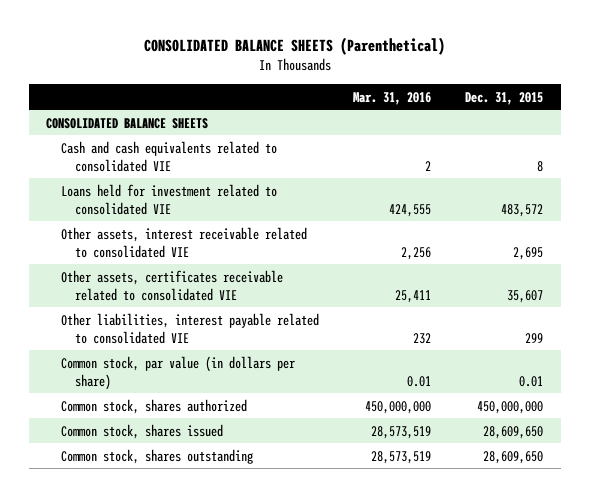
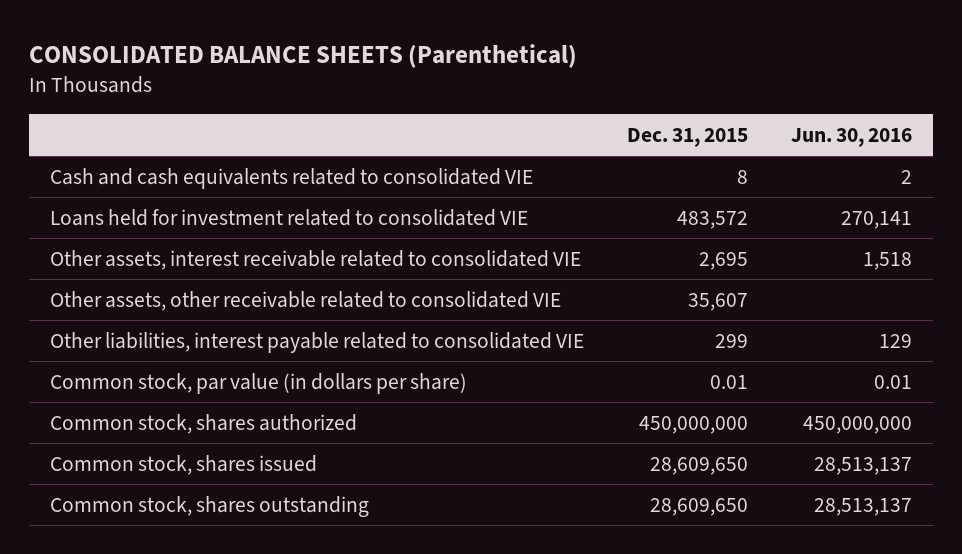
[352,91,431,105] Mar. 31, 2016 -> none
none -> [790,127,912,147] Jun. 30, 2016
[46,117,209,129] CONSOLIDATED BALANCE SHEETS -> none
[60,269,283,301] Other assets, certificates receivable related to consolidated VIE -> [50,290,562,311] Other assets, other receivable related to consolidated VIE

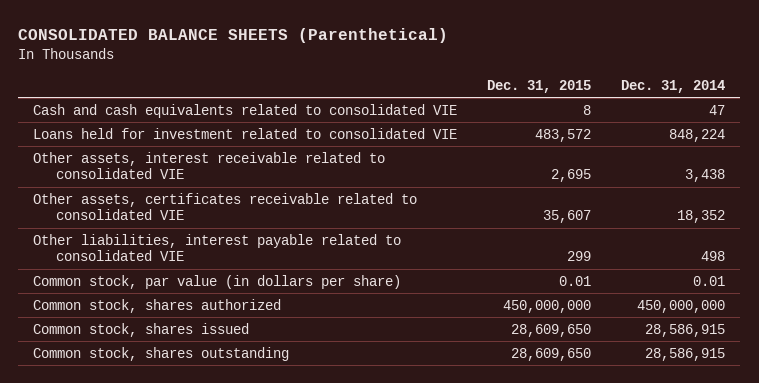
[790,127,912,147] Jun. 30, 2016 -> none
none -> [621,79,726,93] Dec. 31, 2014
[50,290,562,311] Other assets, other receivable related to consolidated VIE -> [33,192,418,221] Other assets, certificates receivable related to consolidated VIE

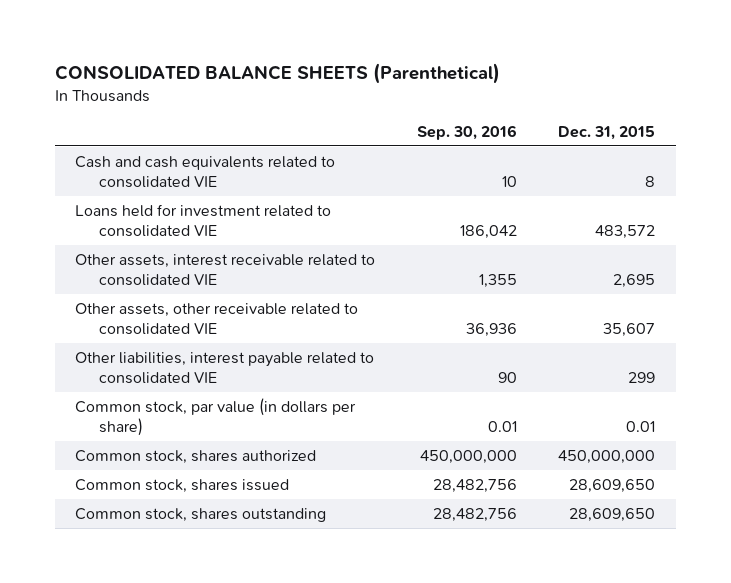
[621,79,726,93] Dec. 31, 2014 -> none
none -> [416,124,517,140] Sep. 30, 2016
[33,192,418,221] Other assets, certificates receivable related to consolidated VIE -> [75,302,359,336] Other assets, other receivable related to consolidated VIE

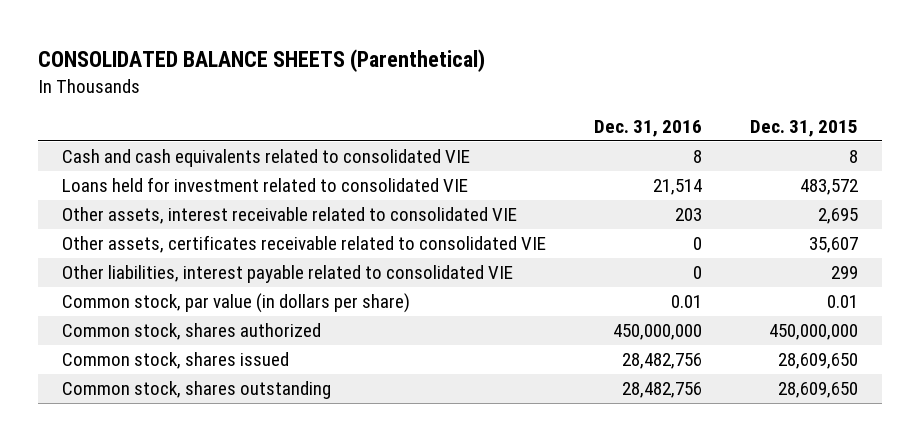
[416,124,517,140] Sep. 30, 2016 -> none
none -> [593,119,702,137] Dec. 31, 2016
[75,302,359,336] Other assets, other receivable related to consolidated VIE -> [61,235,546,254] Other assets, certificates receivable related to consolidated VIE

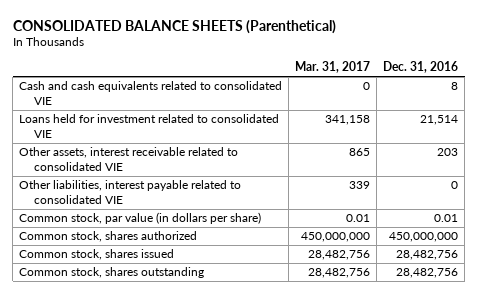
[749,119,858,137] Dec. 31, 2015 -> none
none -> [295,61,371,74] Mar. 31, 2017
[61,235,546,254] Other assets, certificates receivable related to consolidated VIE -> none

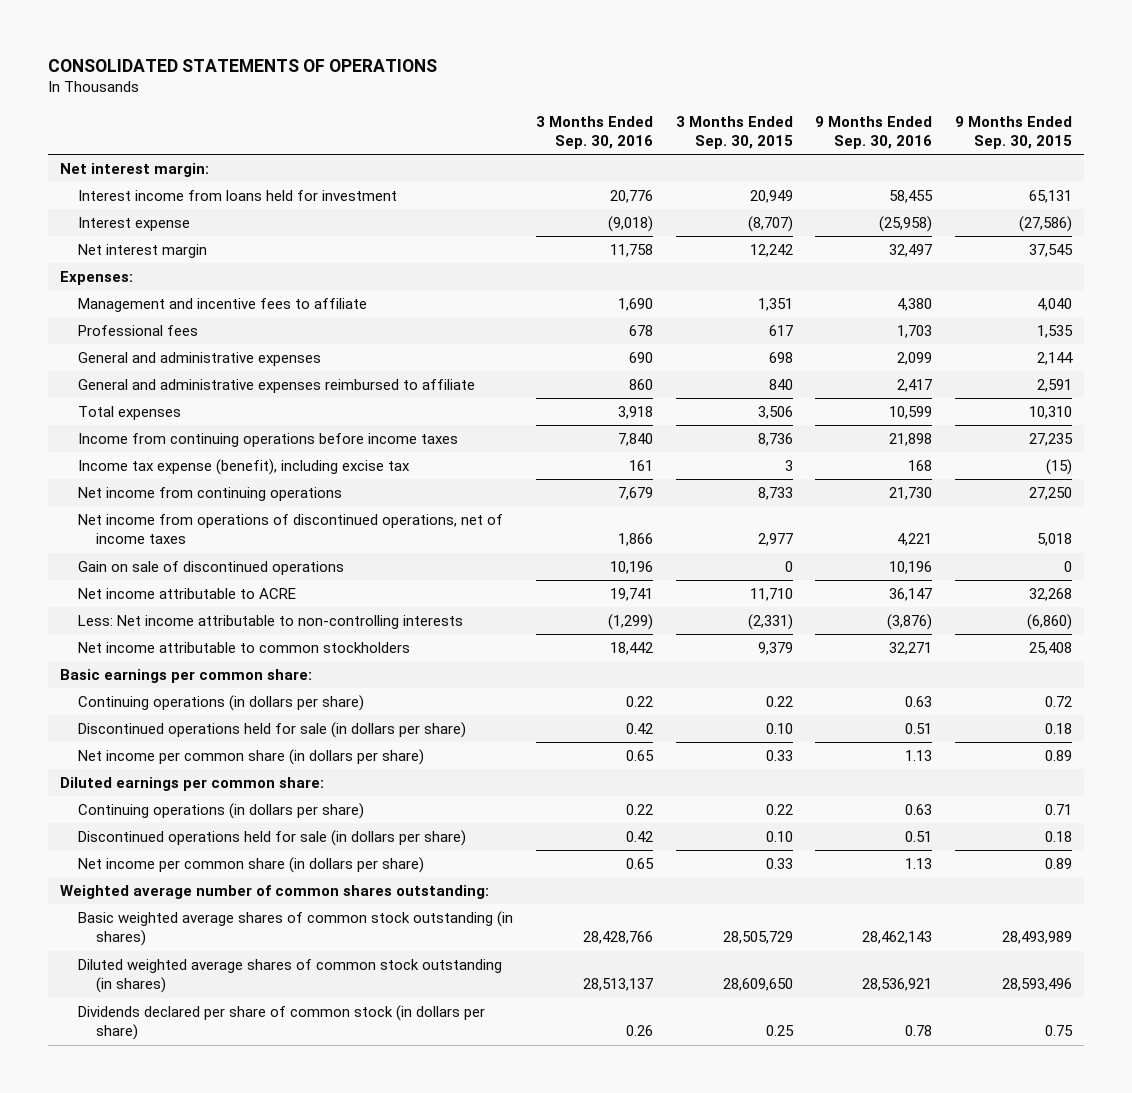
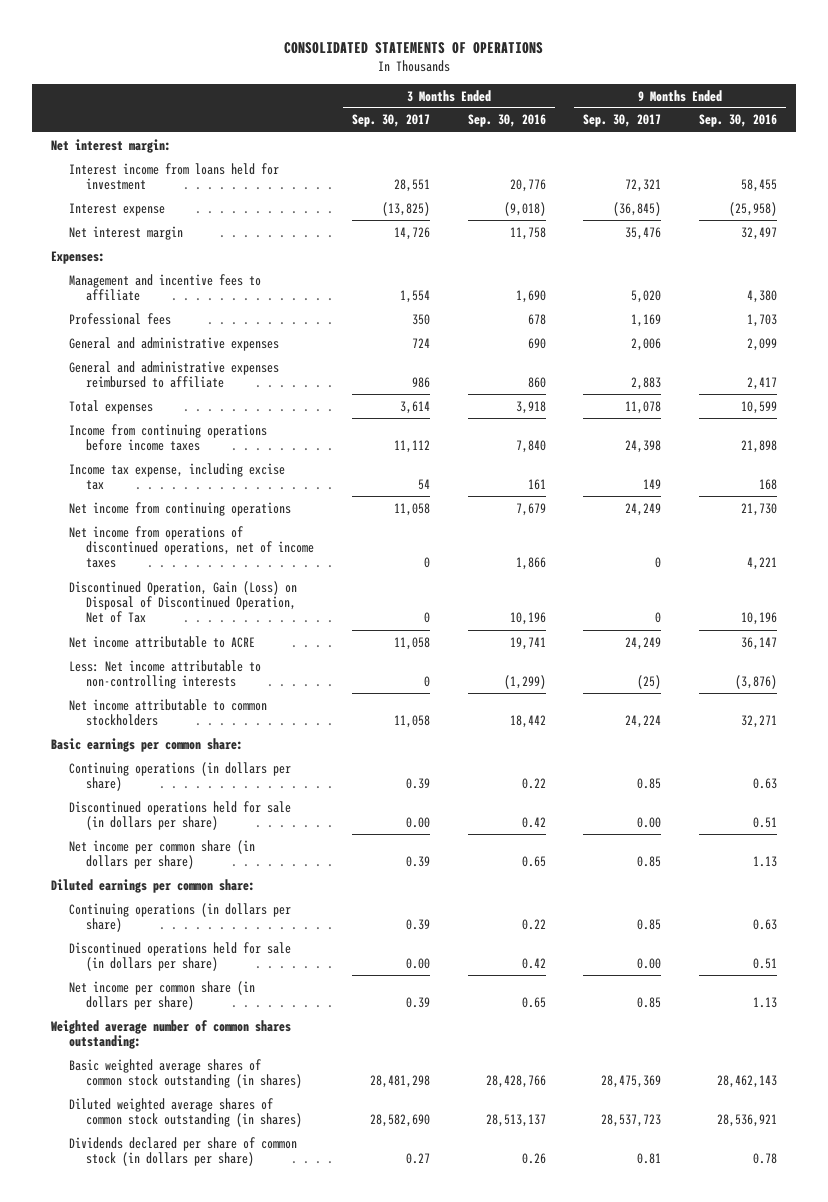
[675,115,793,149] 3 Months Ended Sep. 30, 2015 -> none
[955,115,1073,149] 9 Months Ended Sep. 30, 2015 -> none
none -> [351,114,430,128] Sep. 30, 2017
none -> [583,114,662,128] Sep. 30, 2017
[78,459,411,476] Income tax expense (benefit), including excise tax -> [68,462,285,490] Income tax expense, including excise tax
[78,561,345,576] Gain on sale of discontinued operations -> [68,580,297,624] Discontinued Operation, Gain (Loss) on Disposal of Discontinued Operation, Net of Tax

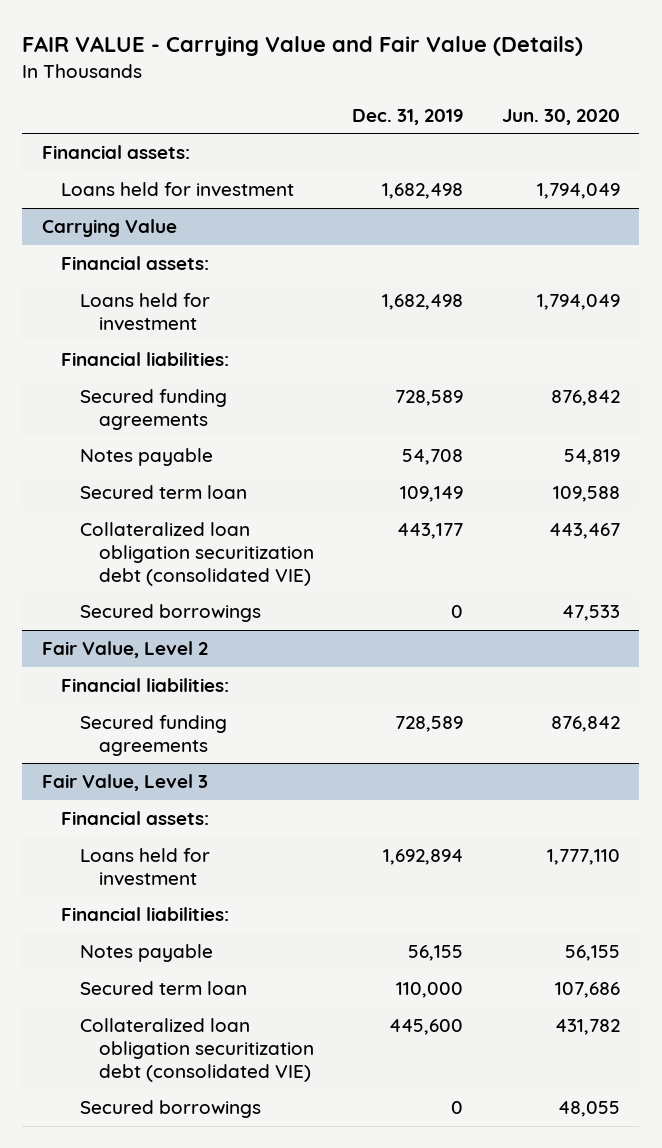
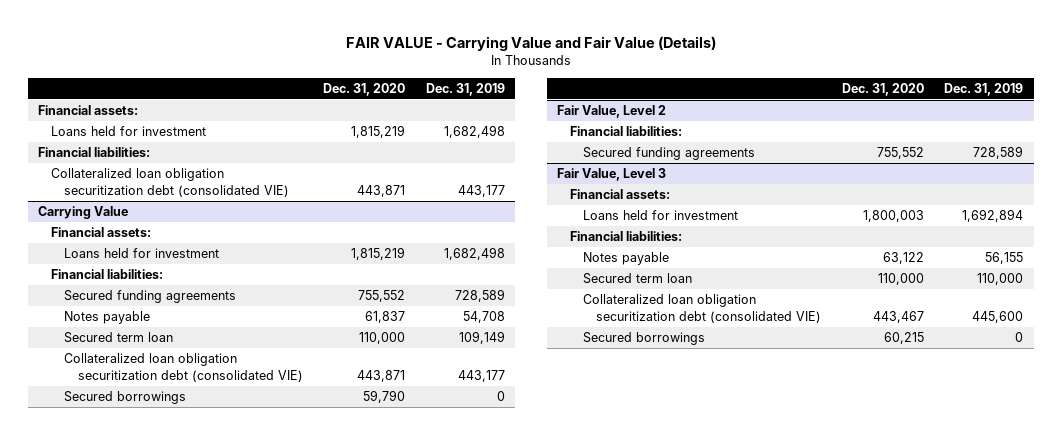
[501,108,620,125] Jun. 30, 2020 -> none
none -> [323,82,406,96] Dec. 31, 2020
none -> [38,147,151,158] Financial liabilities:
none -> [51,168,290,197] Collateralized loan obligation securitization debt (consolidated VIE)

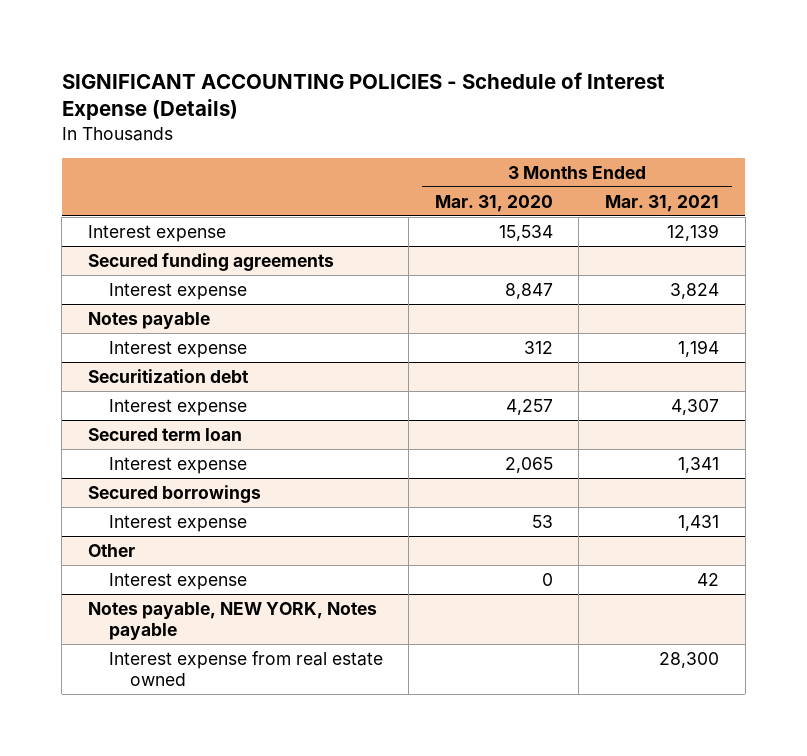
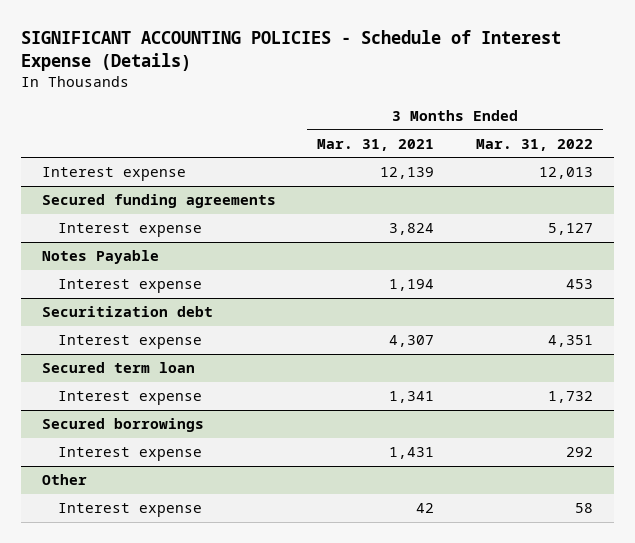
[434,194,553,212] Mar. 31, 2020 -> none
none -> [475,138,593,151] Mar. 31, 2022
[87,311,210,329] Notes payable -> [41,250,159,265] Notes Payable
[87,601,377,641] Notes payable, NEW YORK, Notes payable -> none
[108,650,383,687] Interest expense from real estate owned -> none

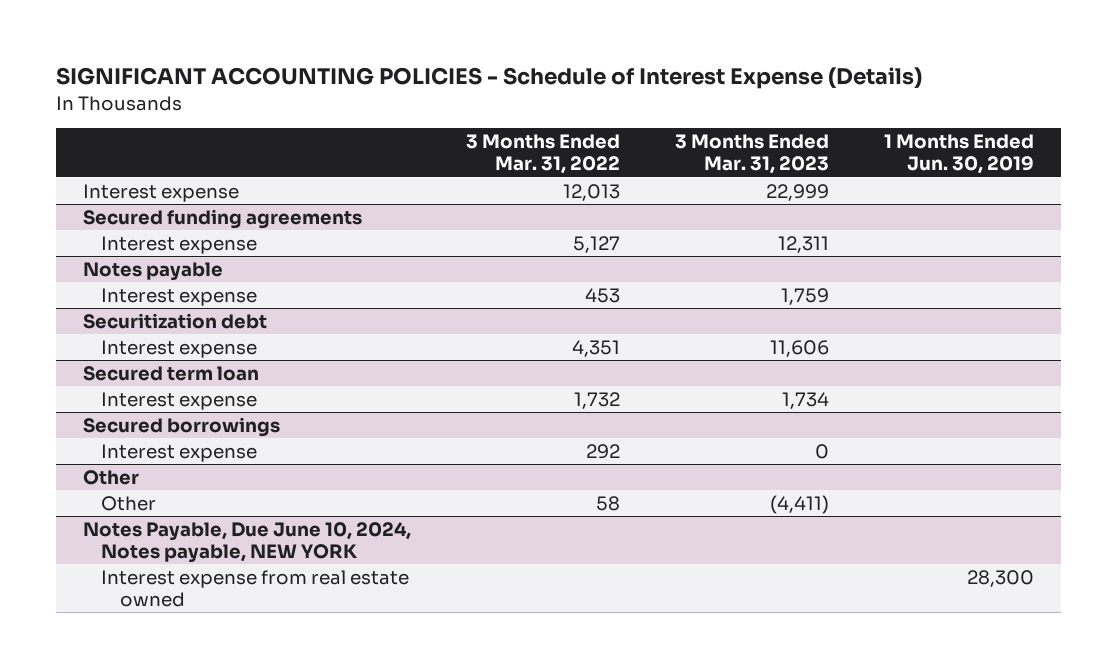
[317,138,435,151] Mar. 31, 2021 -> none
none -> [674,134,829,175] 3 Months Ended Mar. 31, 2023
none -> [883,134,1034,175] 1 Months Ended Jun. 30, 2019
[41,250,159,265] Notes Payable -> [83,262,224,282] Notes payable
[58,503,203,518] Interest expense -> none
none -> [101,496,157,512] Other
none -> [83,522,412,563] Notes Payable, Due June 10, 2024, Notes payable, NEW YORK
none -> [101,570,410,607] Interest expense from real estate owned

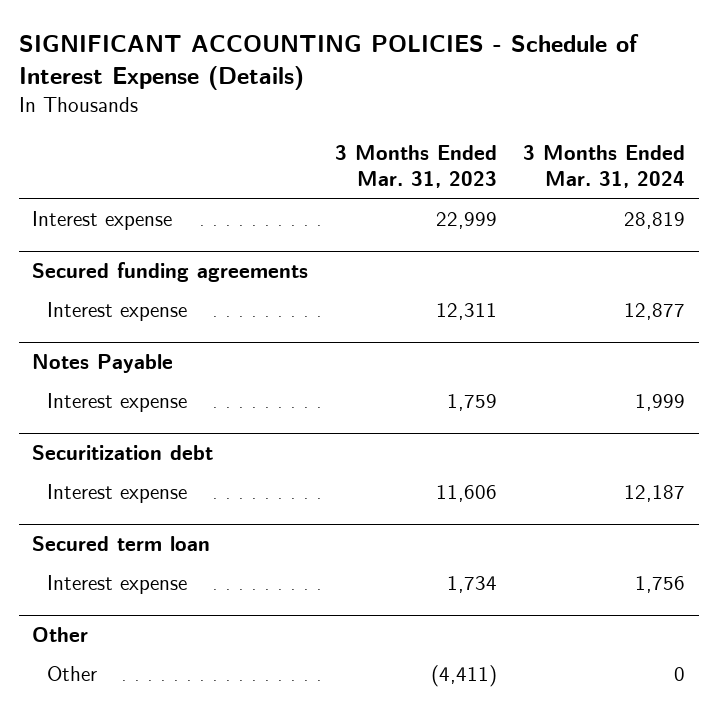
[465,134,620,175] 3 Months Ended Mar. 31, 2022 -> none
[883,134,1034,175] 1 Months Ended Jun. 30, 2019 -> none
none -> [523,144,686,189] 3 Months Ended Mar. 31, 2024
[83,262,224,282] Notes payable -> [32,353,174,373] Notes Payable
[83,417,281,438] Secured borrowings -> none
[101,444,258,463] Interest expense -> none
[83,522,412,563] Notes Payable, Due June 10, 2024, Notes payable, NEW YORK -> none
[101,570,410,607] Interest expense from real estate owned -> none

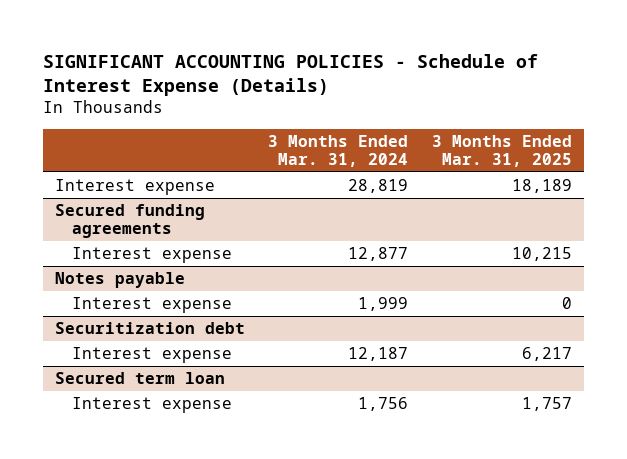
[334,144,497,189] 3 Months Ended Mar. 31, 2023 -> none
none -> [431,134,572,168] 3 Months Ended Mar. 31, 2025
[32,353,174,373] Notes Payable -> [54,271,185,288] Notes payable
[32,626,89,642] Other -> none
[47,665,98,681] Other -> none

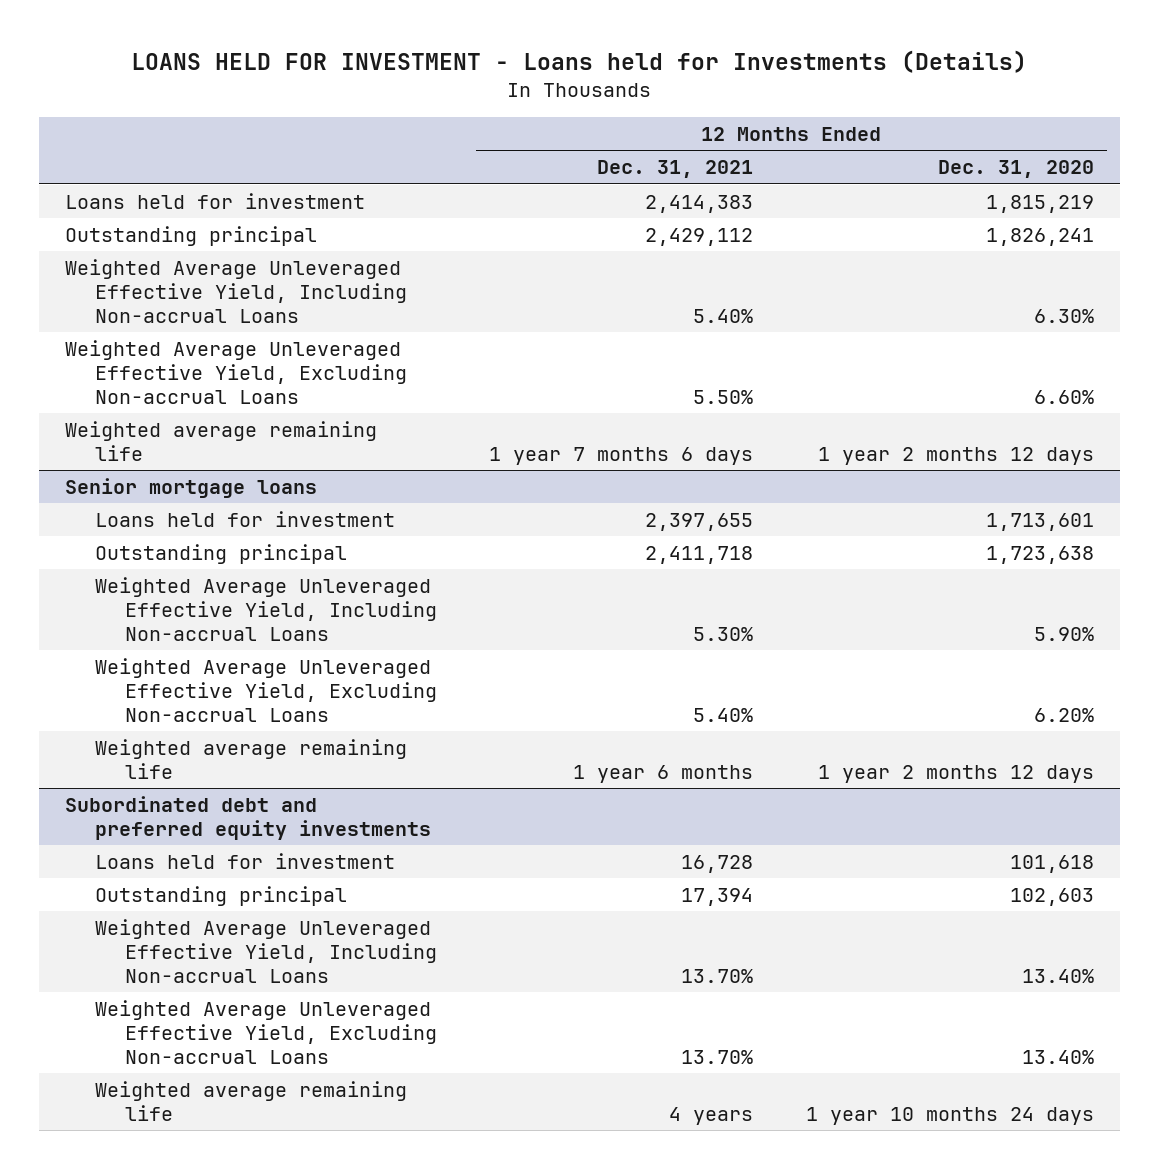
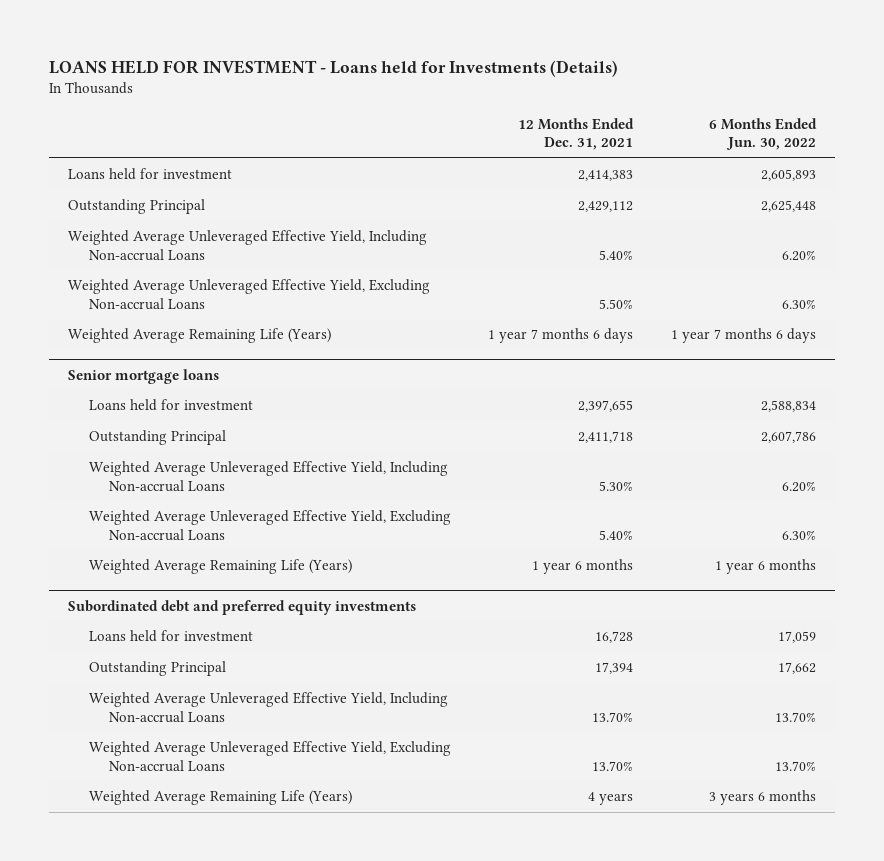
[937,160,1094,179] Dec. 31, 2020 -> none
none -> [708,117,817,151] 6 Months Ended Jun. 30, 2022
[65,225,318,246] Outstanding principal -> [68,199,206,215] Outstanding Principal
[65,420,378,461] Weighted average remaining life -> [68,328,332,344] Weighted Average Remaining Life (Years)
[94,543,347,564] Outstanding principal -> [88,430,226,446] Outstanding Principal
[94,738,407,779] Weighted average remaining life -> [88,559,352,575] Weighted Average Remaining Life (Years)
[94,885,347,906] Outstanding principal -> [88,661,226,677] Outstanding Principal
[94,1080,407,1121] Weighted average remaining life -> [88,790,352,806] Weighted Average Remaining Life (Years)

